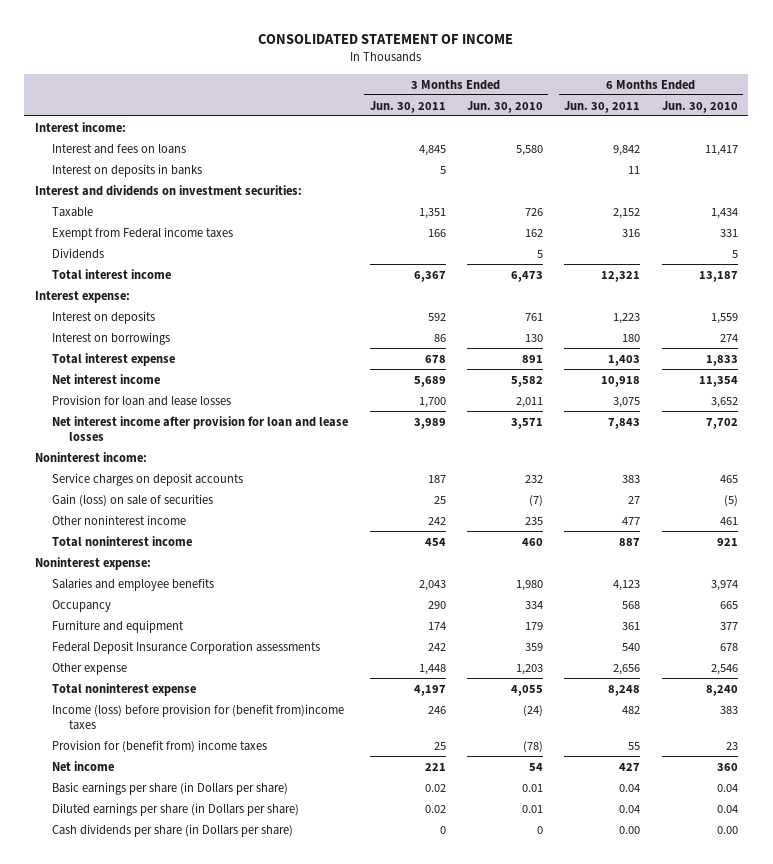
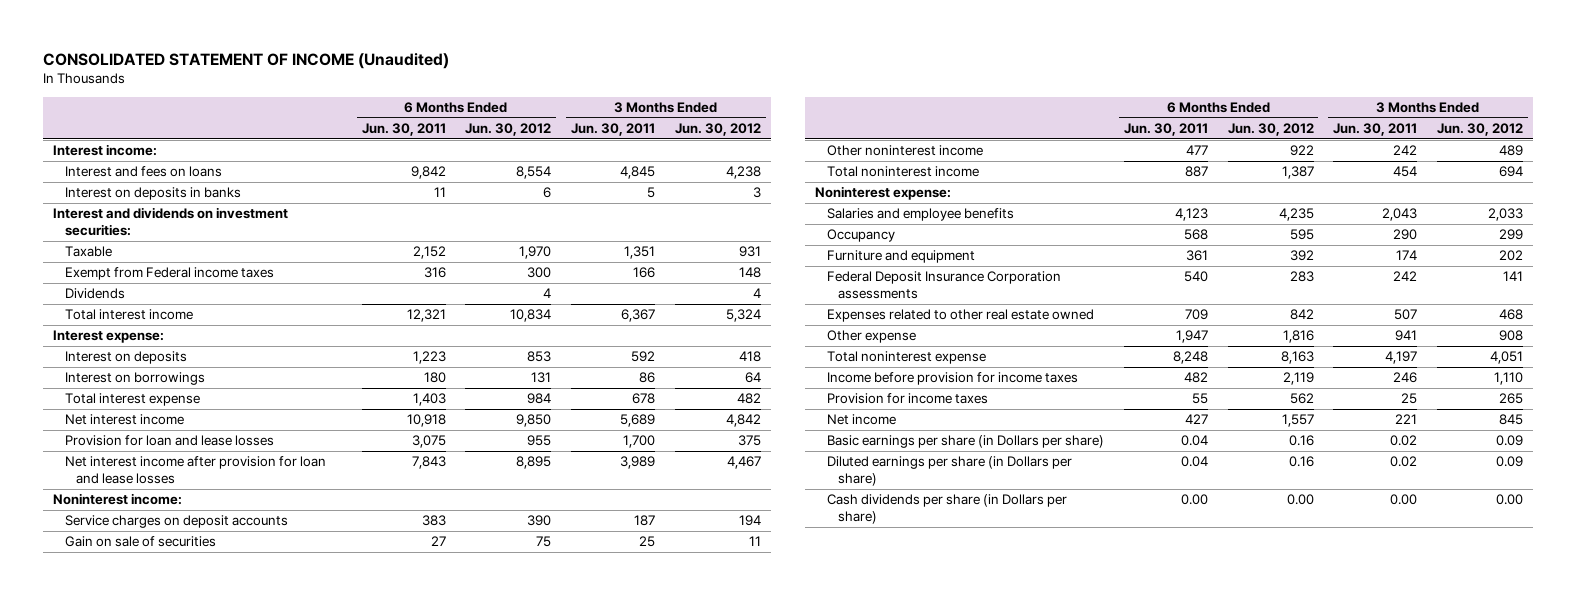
[258,34,514,45] CONSOLIDATED STATEMENT OF INCOME -> [43,52,450,69] CONSOLIDATED STATEMENT OF INCOME (Unaudited)
[466,100,543,113] Jun. 30, 2010 -> none
[661,100,738,113] Jun. 30, 2010 -> none
none -> [465,123,552,137] Jun. 30, 2012
none -> [675,123,762,137] Jun. 30, 2012
[52,493,214,507] Gain (loss) on sale of securities -> [64,536,216,548] Gain on sale of securities
none -> [826,309,1094,323] Expenses related to other real estate owned
[418,663,446,675] 1,448 -> [1395,330,1418,342] 941
[613,663,641,675] 2,656 -> [1175,330,1208,344] 1,947
[52,703,345,730] Income (loss) before provision for (benefit from)income taxes -> [826,372,1078,386] Income before provision for income taxes
[52,739,268,753] Provision for (benefit from) income taxes -> [826,393,988,405] Provision for income taxes
[439,825,446,834] 0 -> [1390,494,1418,506] 0.00

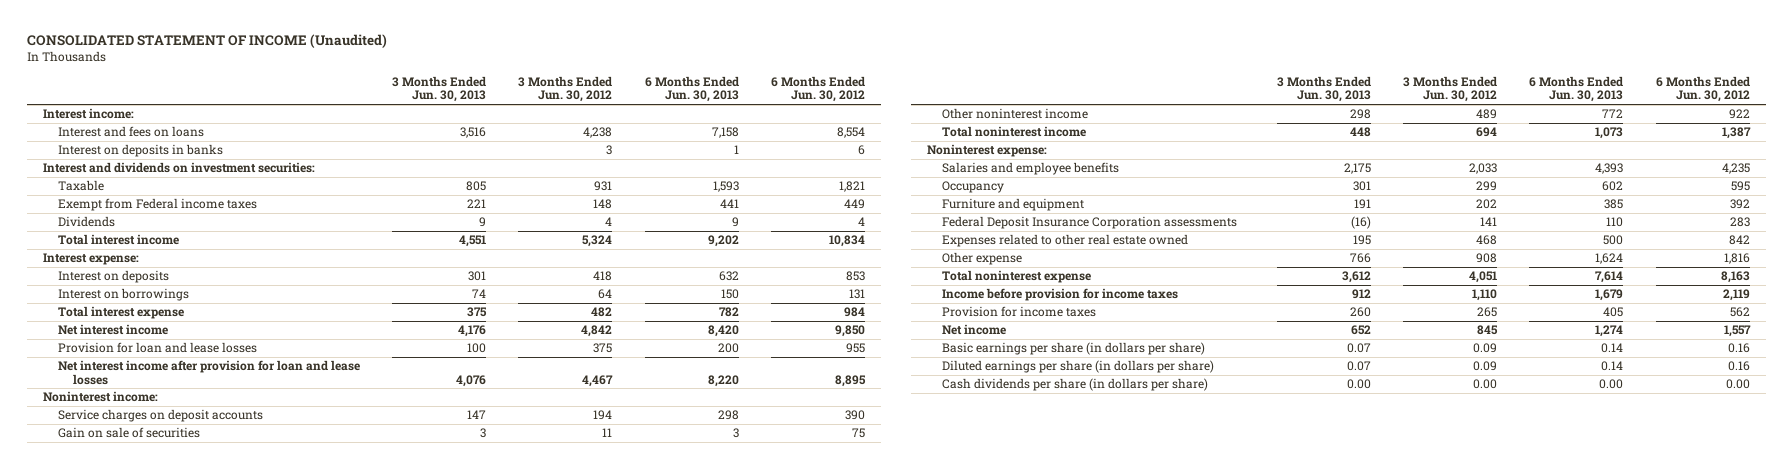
[361,123,446,137] Jun. 30, 2011 -> none
[571,123,656,137] Jun. 30, 2011 -> none
none -> [392,75,487,103] 3 Months Ended Jun. 30, 2013
none -> [644,75,739,103] 6 Months Ended Jun. 30, 2013
[519,246,552,260] 1,970 -> [839,181,866,193] 1,821
[527,267,552,279] 300 -> [844,199,866,210] 449
[826,435,1104,449] Basic earnings per share (in Dollars per share) -> [942,342,1206,356] Basic earnings per share (in dollars per share)
[826,456,1072,486] Diluted earnings per share (in Dollars per share) -> [942,360,1215,374] Diluted earnings per share (in dollars per share)
[826,494,1067,524] Cash dividends per share (in Dollars per share) -> [942,378,1209,392] Cash dividends per share (in dollars per share)

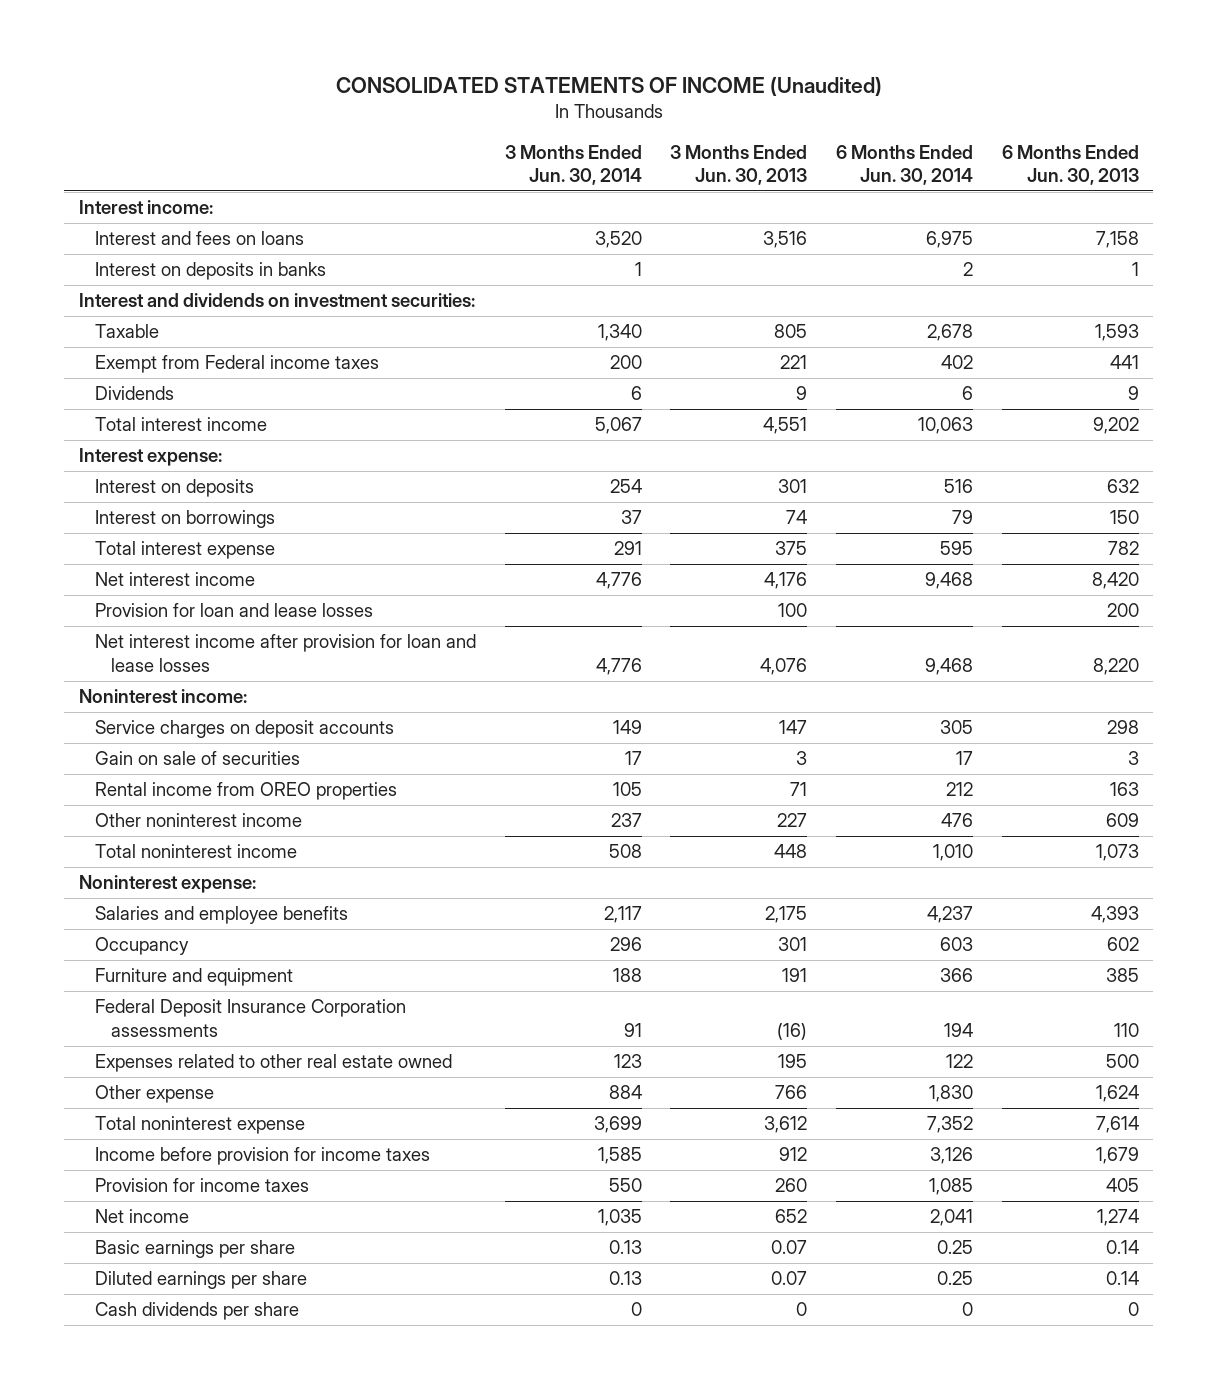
[26,33,387,48] CONSOLIDATED STATEMENT OF INCOME (Unaudited) -> [335,76,882,97] CONSOLIDATED STATEMENTS OF INCOME (Unaudited)
[518,75,613,103] 3 Months Ended Jun. 30, 2012 -> none
[771,75,866,103] 6 Months Ended Jun. 30, 2012 -> none
none -> [504,144,642,185] 3 Months Ended Jun. 30, 2014
none -> [835,144,973,185] 6 Months Ended Jun. 30, 2014
none -> [94,782,397,801] Rental income from OREO properties
[1349,109,1371,120] 298 -> [777,813,808,828] 227
[1602,109,1624,119] 772 -> [1105,813,1139,828] 609
[942,342,1206,356] Basic earnings per share (in dollars per share) -> [94,1240,295,1259] Basic earnings per share
[942,360,1215,374] Diluted earnings per share (in dollars per share) -> [94,1271,307,1290] Diluted earnings per share
[942,378,1209,392] Cash dividends per share (in dollars per share) -> [94,1302,299,1321] Cash dividends per share
[1346,379,1371,390] 0.00 -> [796,1302,808,1317] 0
[1599,379,1624,390] 0.00 -> [1127,1302,1139,1317] 0

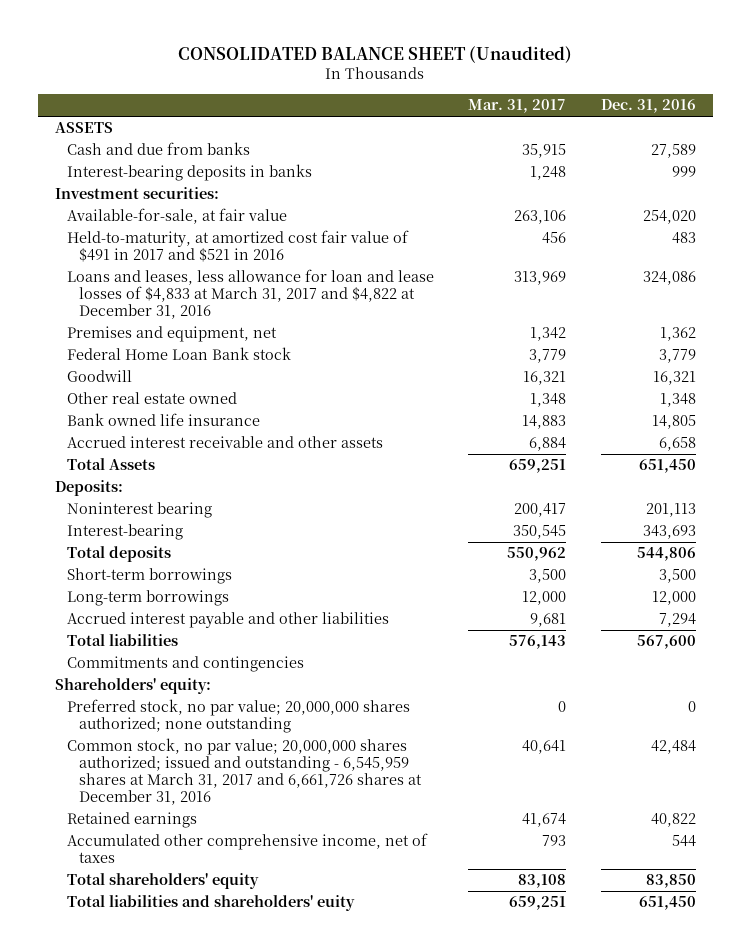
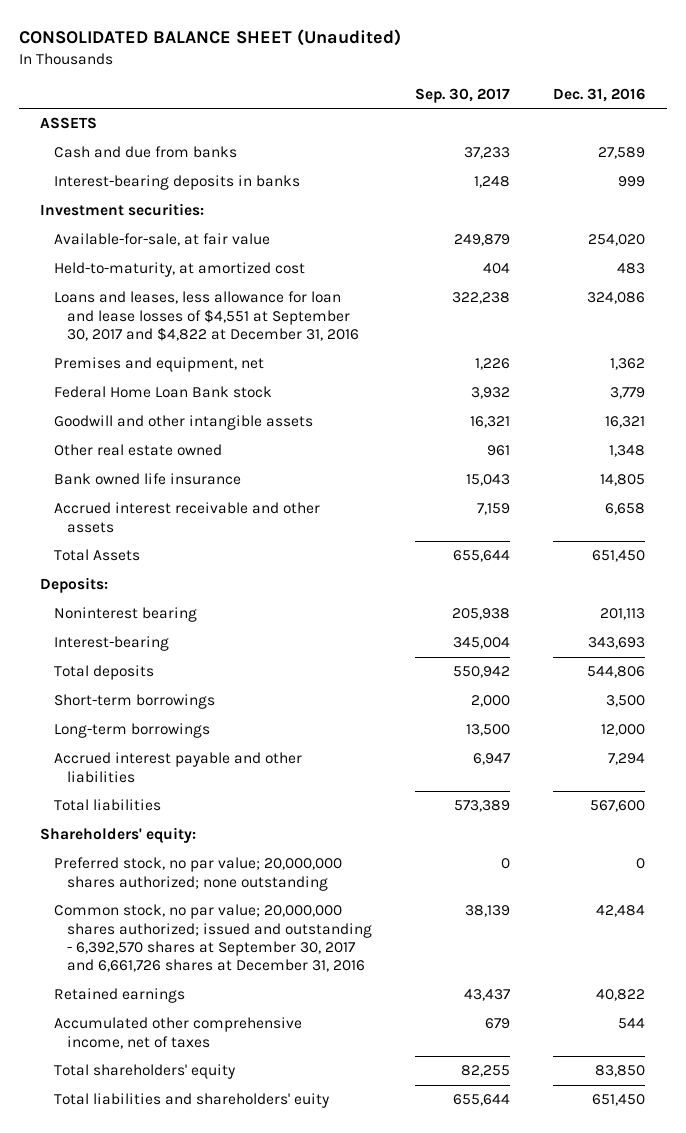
[468,99,567,114] Mar. 31, 2017 -> none
none -> [414,87,510,103] Sep. 30, 2017
[66,230,409,263] Held-to-maturity, at amortized cost fair value of $491 in 2017 and $521 in 2016 -> [53,262,305,278] Held-to-maturity, at amortized cost
[66,269,434,320] Loans and leases, less allowance for loan and lease losses of $4,833 at March 31, 2017 and $4,822 at December 31, 2016 -> [53,291,359,342] Loans and leases, less allowance for loan and lease losses of $4,551 at September 30, 2017 and $4,822 at December 31, 2016
[66,370,132,383] Goodwill -> [53,415,313,431] Goodwill and other intangible assets
[66,656,304,673] Commitments and contingencies -> none
[66,738,422,805] Common stock, no par value; 20,000,000 shares authorized; issued and outstanding - 6,545,959 shares at March 31, 2017 and 6,661,726 shares at December 31, 2016 -> [53,904,372,973] Common stock, no par value; 20,000,000 shares authorized; issued and outstanding - 6,392,570 shares at September 30, 2017 and 6,661,726 shares at December 31, 2016

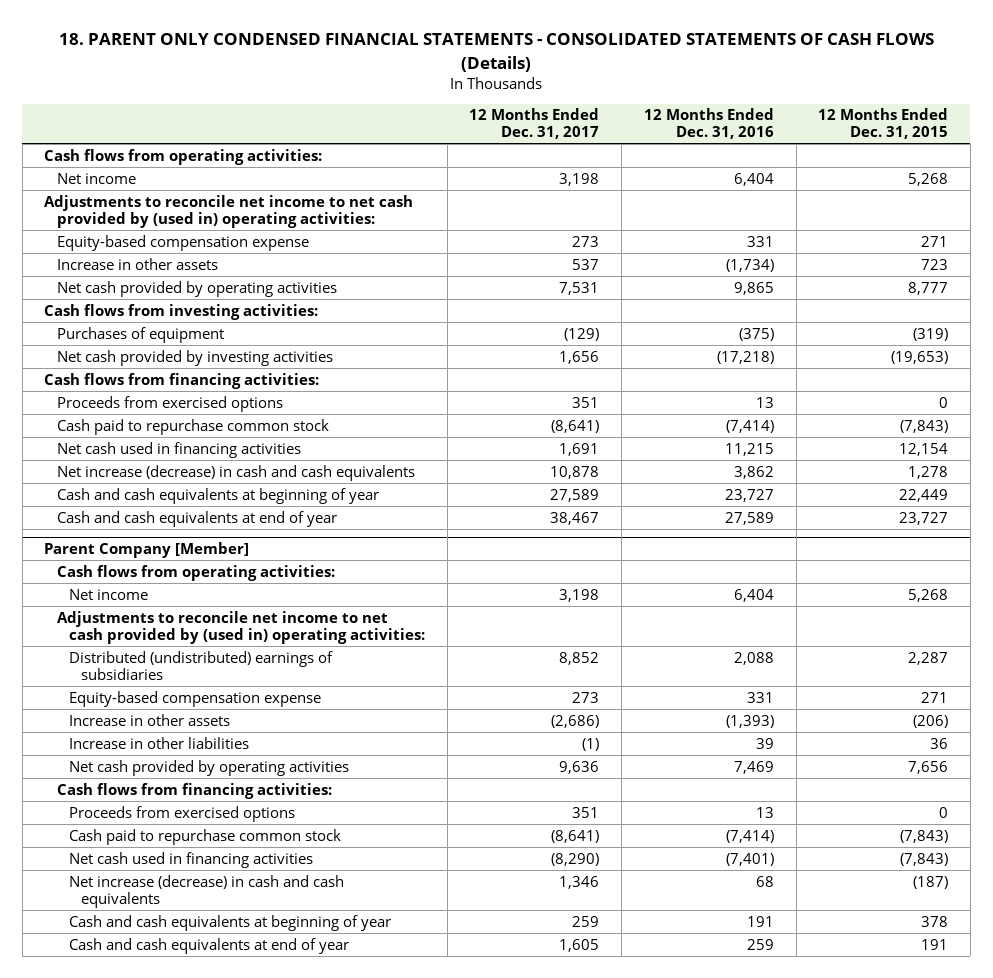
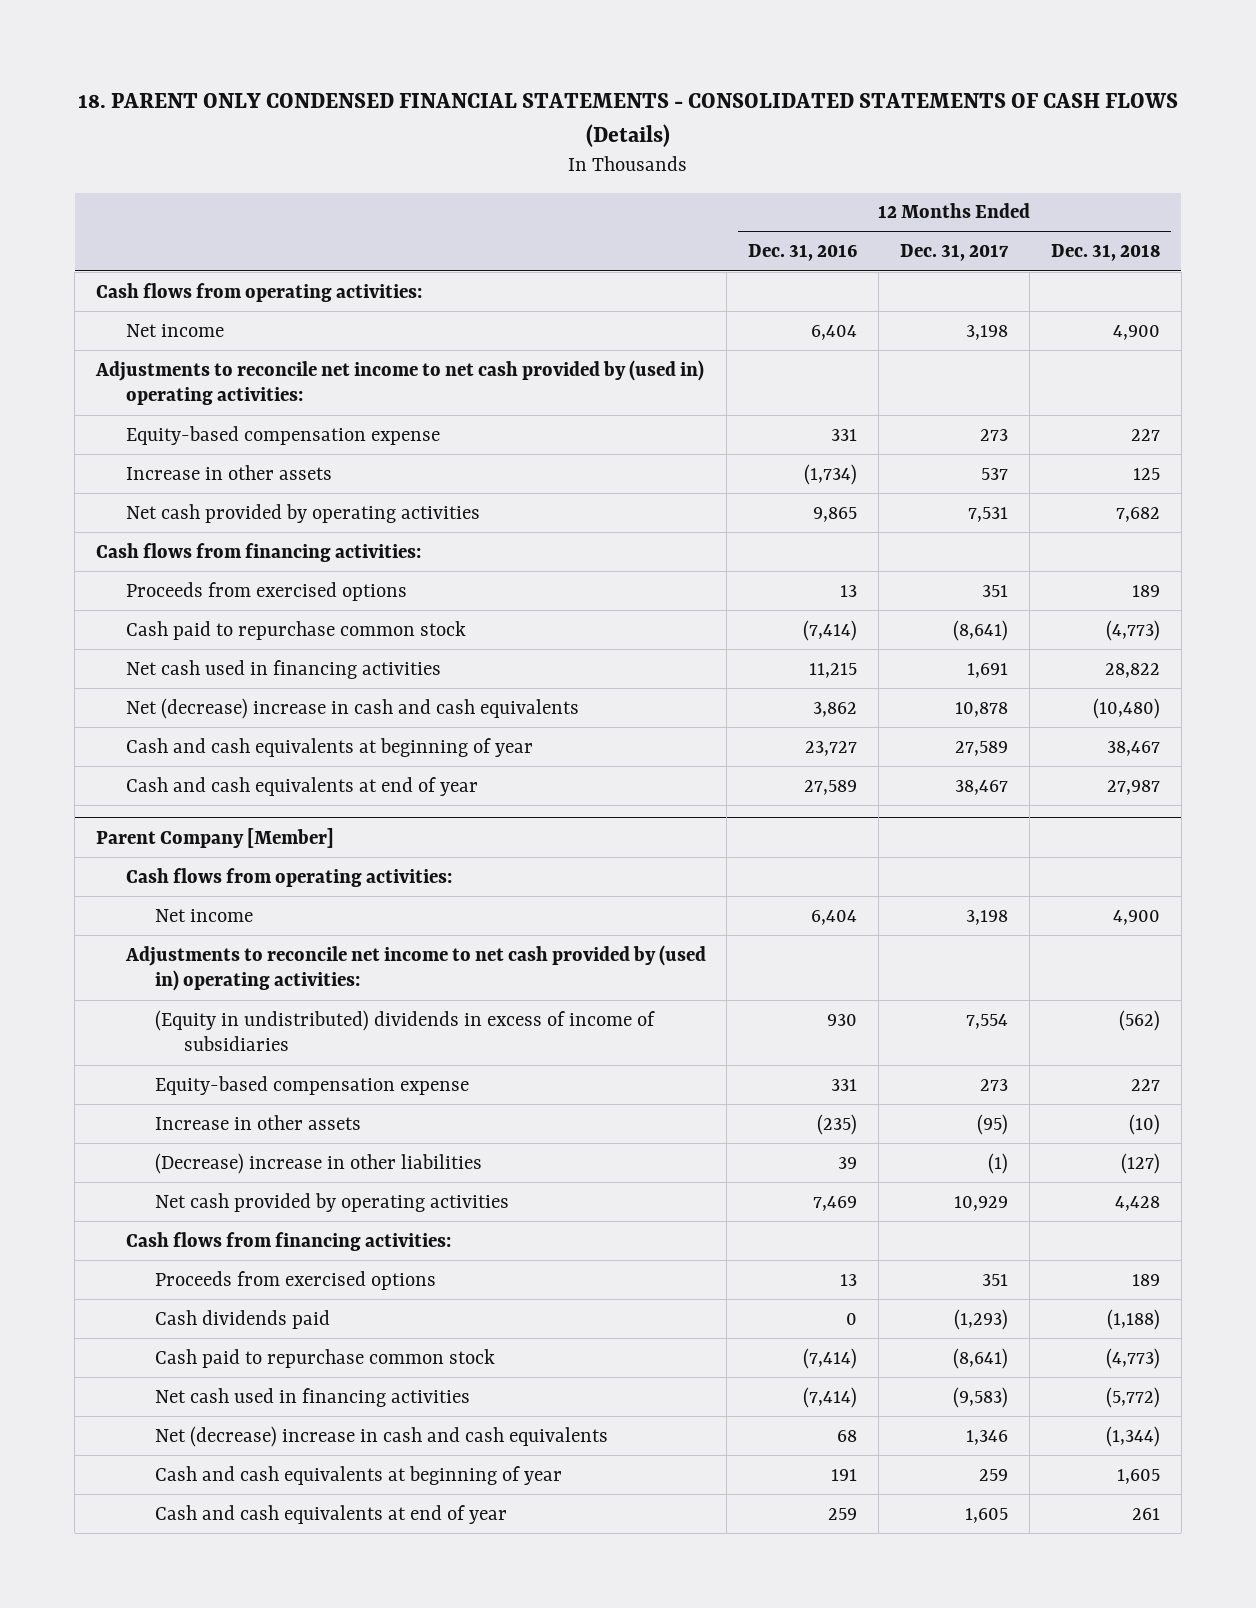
[818,108,949,140] 12 Months Ended Dec. 31, 2015 -> none
none -> [1050,244,1160,262] Dec. 31, 2018
[44,303,319,320] Cash flows from investing activities: -> none
[56,326,224,343] Purchases of equipment -> none
[56,349,333,366] Net cash provided by investing activities -> none
[56,464,415,481] Net increase (decrease) in cash and cash equivalents -> [125,697,579,719] Net (decrease) increase in cash and cash equivalents
[69,650,334,680] Distributed (undistributed) earnings of subsidiaries -> [154,1009,655,1052] (Equity in undistributed) dividends in excess of income of subsidiaries
[559,651,600,665] 8,852 -> [966,1013,1009,1029] 7,554
[733,651,774,665] 2,088 -> [827,1013,858,1026] 930
[551,714,600,728] (2,686) -> [977,1113,1009,1135] (95)
[725,714,774,728] (1,393) -> [817,1113,858,1135] (235)
[69,736,250,749] Increase in other liabilities -> [154,1152,482,1174] (Decrease) increase in other liabilities
[559,760,600,774] 9,636 -> [954,1195,1009,1211] 10,929
none -> [154,1309,330,1329] Cash dividends paid
[551,852,600,866] (8,290) -> [953,1386,1009,1408] (9,583)
[725,852,774,866] (7,401) -> [803,1386,858,1408] (7,414)
[69,874,345,908] Net increase (decrease) in cash and cash equivalents -> [154,1425,608,1447] Net (decrease) increase in cash and cash equivalents

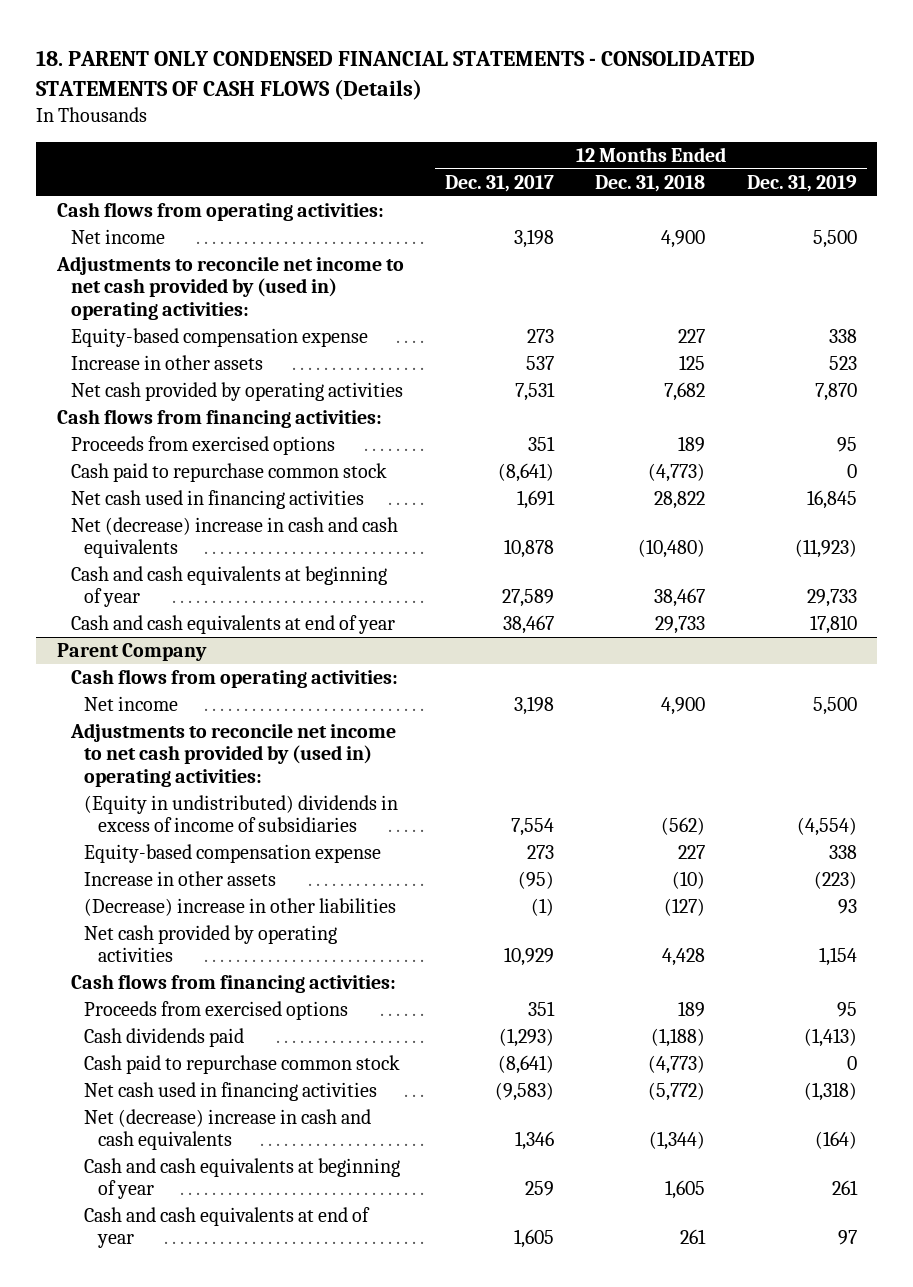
[748,244,858,262] Dec. 31, 2016 -> none
none -> [746,174,857,192] Dec. 31, 2019
[1106,779,1160,795] 27,987 -> [655,616,706,635] 29,733
[96,827,335,848] Parent Company [Member] -> [56,643,207,662] Parent Company

